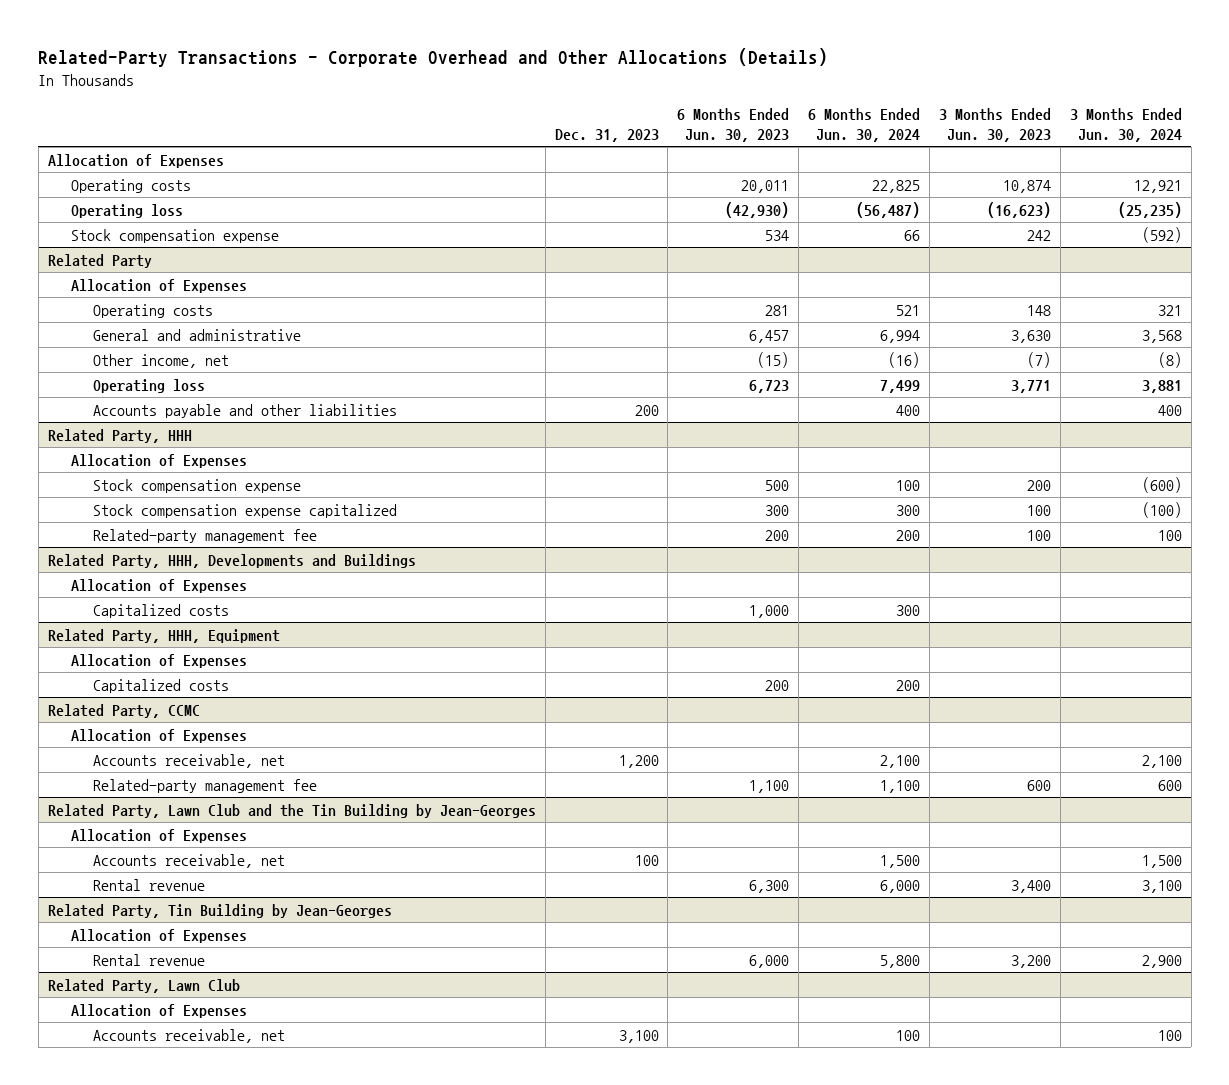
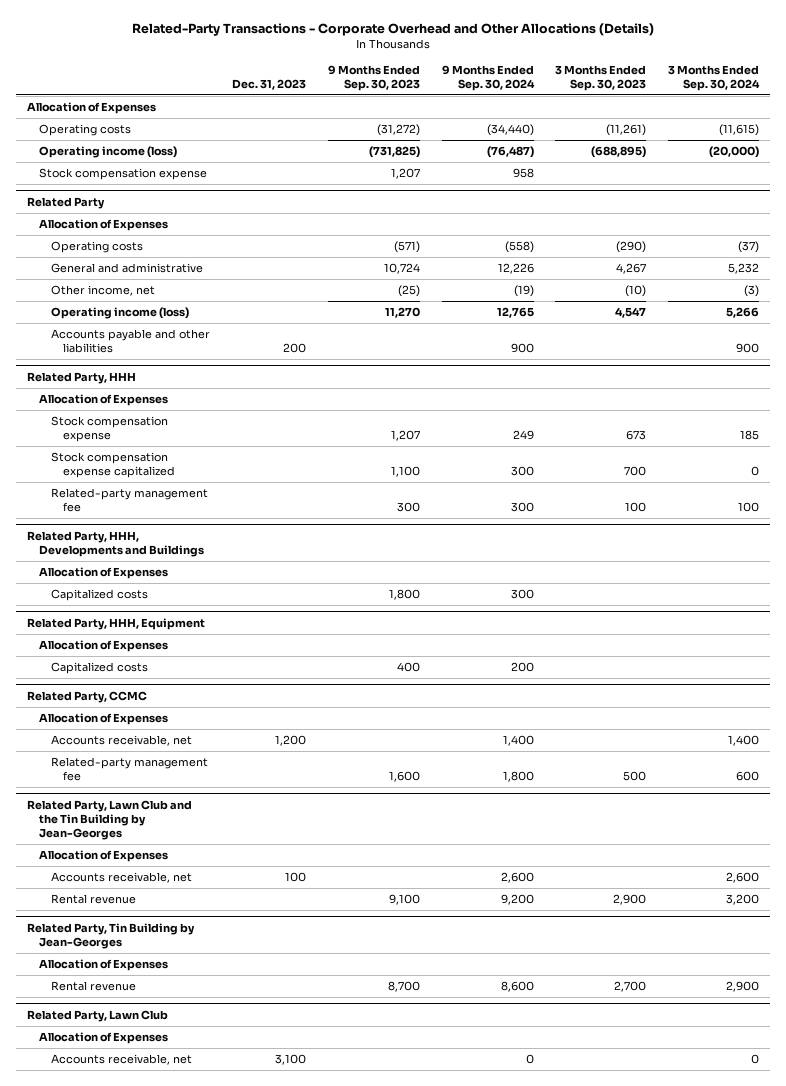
[677,108,790,142] 6 Months Ended Jun. 30, 2023 -> none
[808,108,921,142] 6 Months Ended Jun. 30, 2024 -> none
[938,108,1051,142] 3 Months Ended Jun. 30, 2023 -> none
[1069,108,1182,142] 3 Months Ended Jun. 30, 2024 -> none
none -> [327,64,420,91] 9 Months Ended Sep. 30, 2023
none -> [441,64,535,91] 9 Months Ended Sep. 30, 2024
none -> [555,64,647,91] 3 Months Ended Sep. 30, 2023
none -> [668,64,761,91] 3 Months Ended Sep. 30, 2024
[70,203,183,218] Operating loss -> [38,146,177,159] Operating income (loss)
[93,378,206,393] Operating loss -> [51,307,190,320] Operating income (loss)

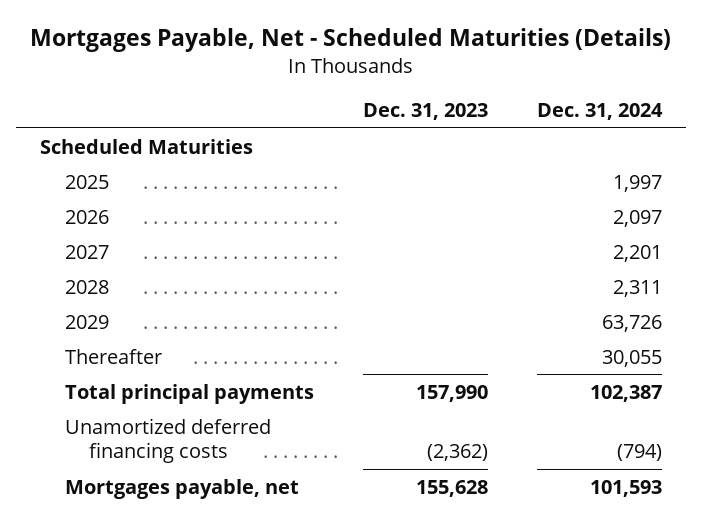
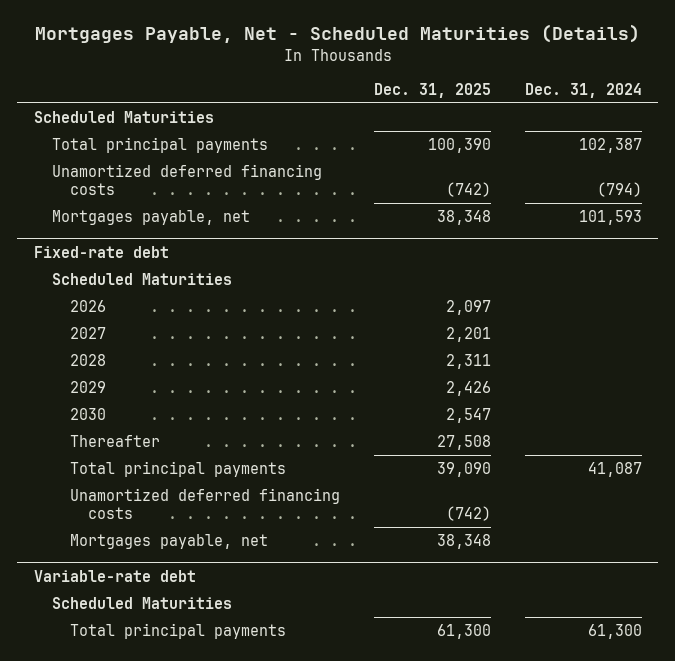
[362,102,488,120] Dec. 31, 2023 -> none
none -> [373,82,491,98] Dec. 31, 2025
[64,174,109,189] 2025 -> none
[64,209,109,224] 2026 -> none
[64,244,109,259] 2027 -> none
[64,279,109,294] 2028 -> none
[64,314,109,329] 2029 -> none
[64,348,162,364] Thereafter -> none
none -> [33,245,169,258] Fixed-rate debt
none -> [51,273,232,286] Scheduled Maturities
none -> [69,300,106,313] 2026
none -> [69,327,106,340] 2027
none -> [69,354,106,367] 2028
none -> [69,381,106,394] 2029
none -> [69,408,106,421] 2030
none -> [69,435,160,448] Thereafter
none -> [69,461,286,478] Total principal payments
none -> [69,488,340,519] Unamortized deferred financing costs
none -> [69,534,268,550] Mortgages payable, net
none -> [33,569,196,582] Variable-rate debt
none -> [51,597,232,610] Scheduled Maturities
none -> [69,623,286,640] Total principal payments

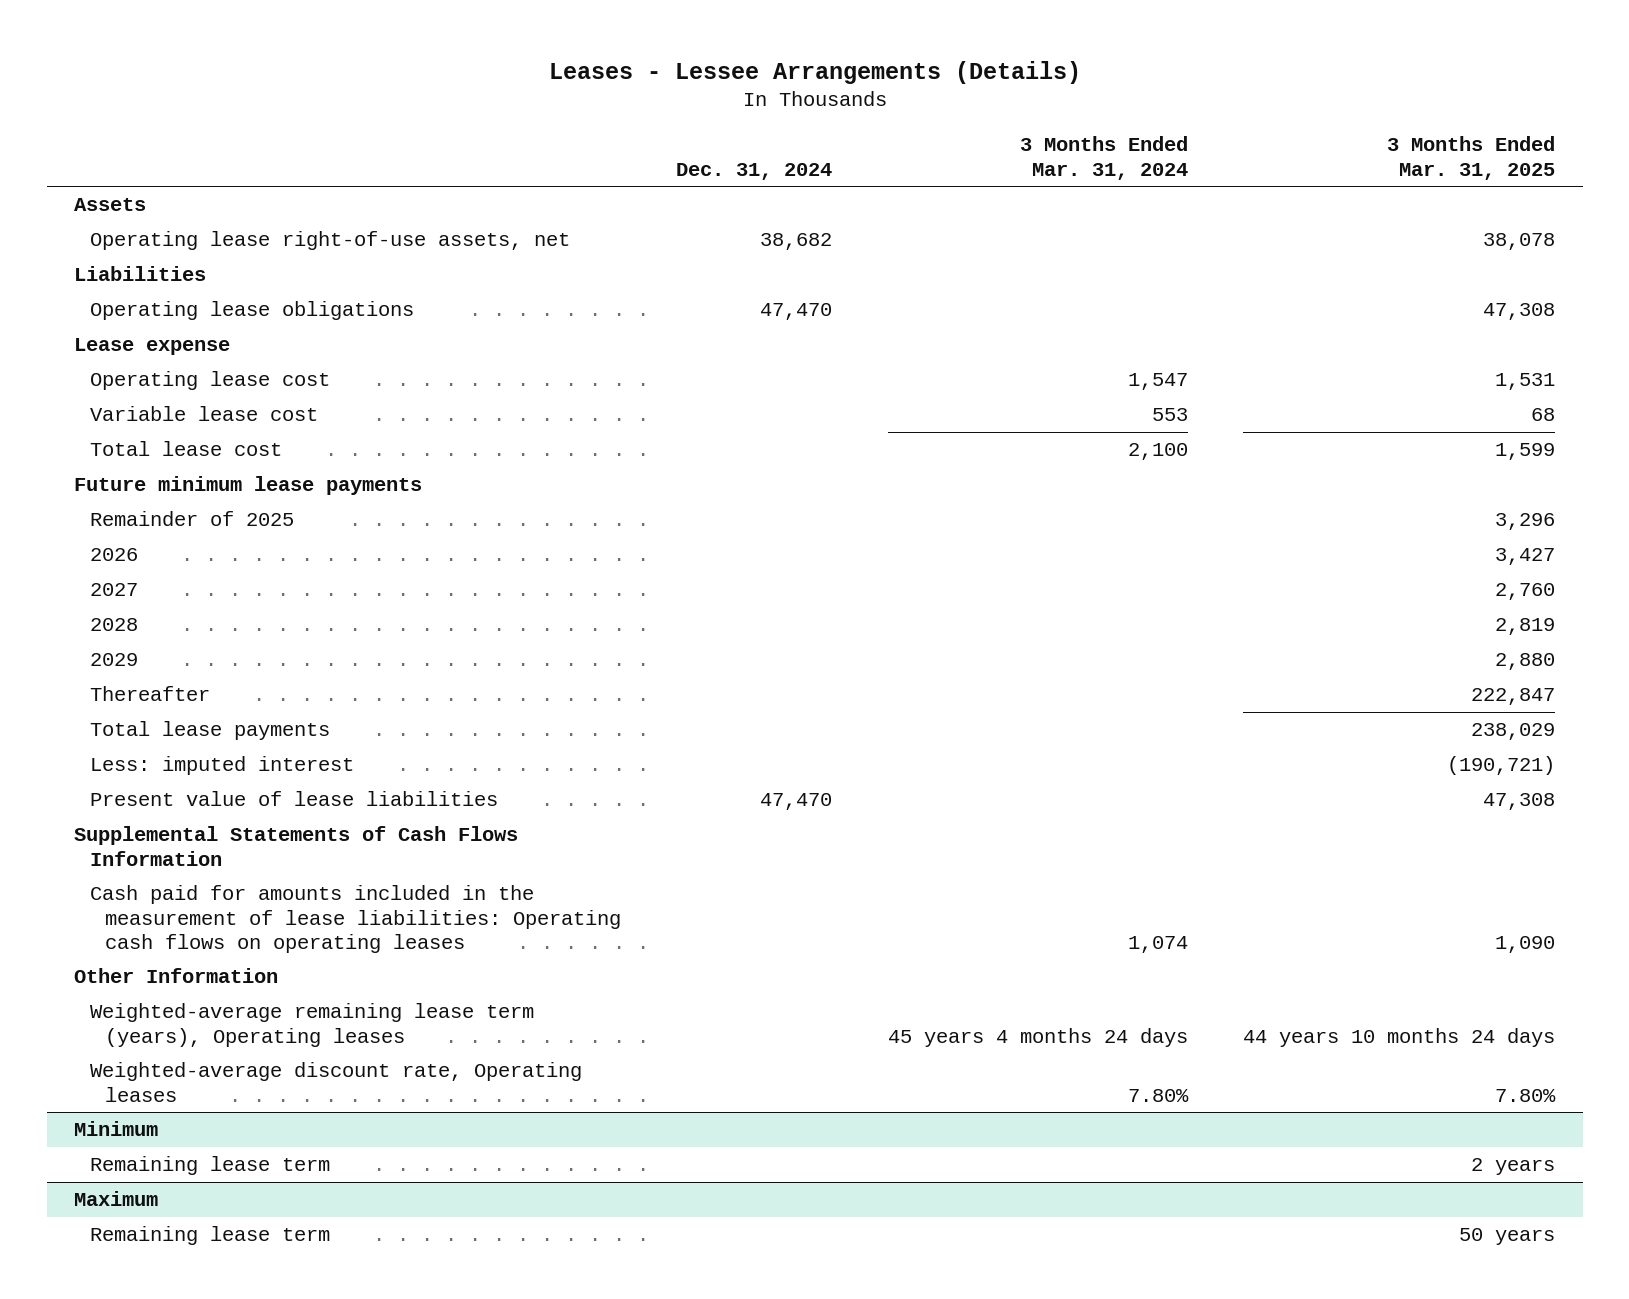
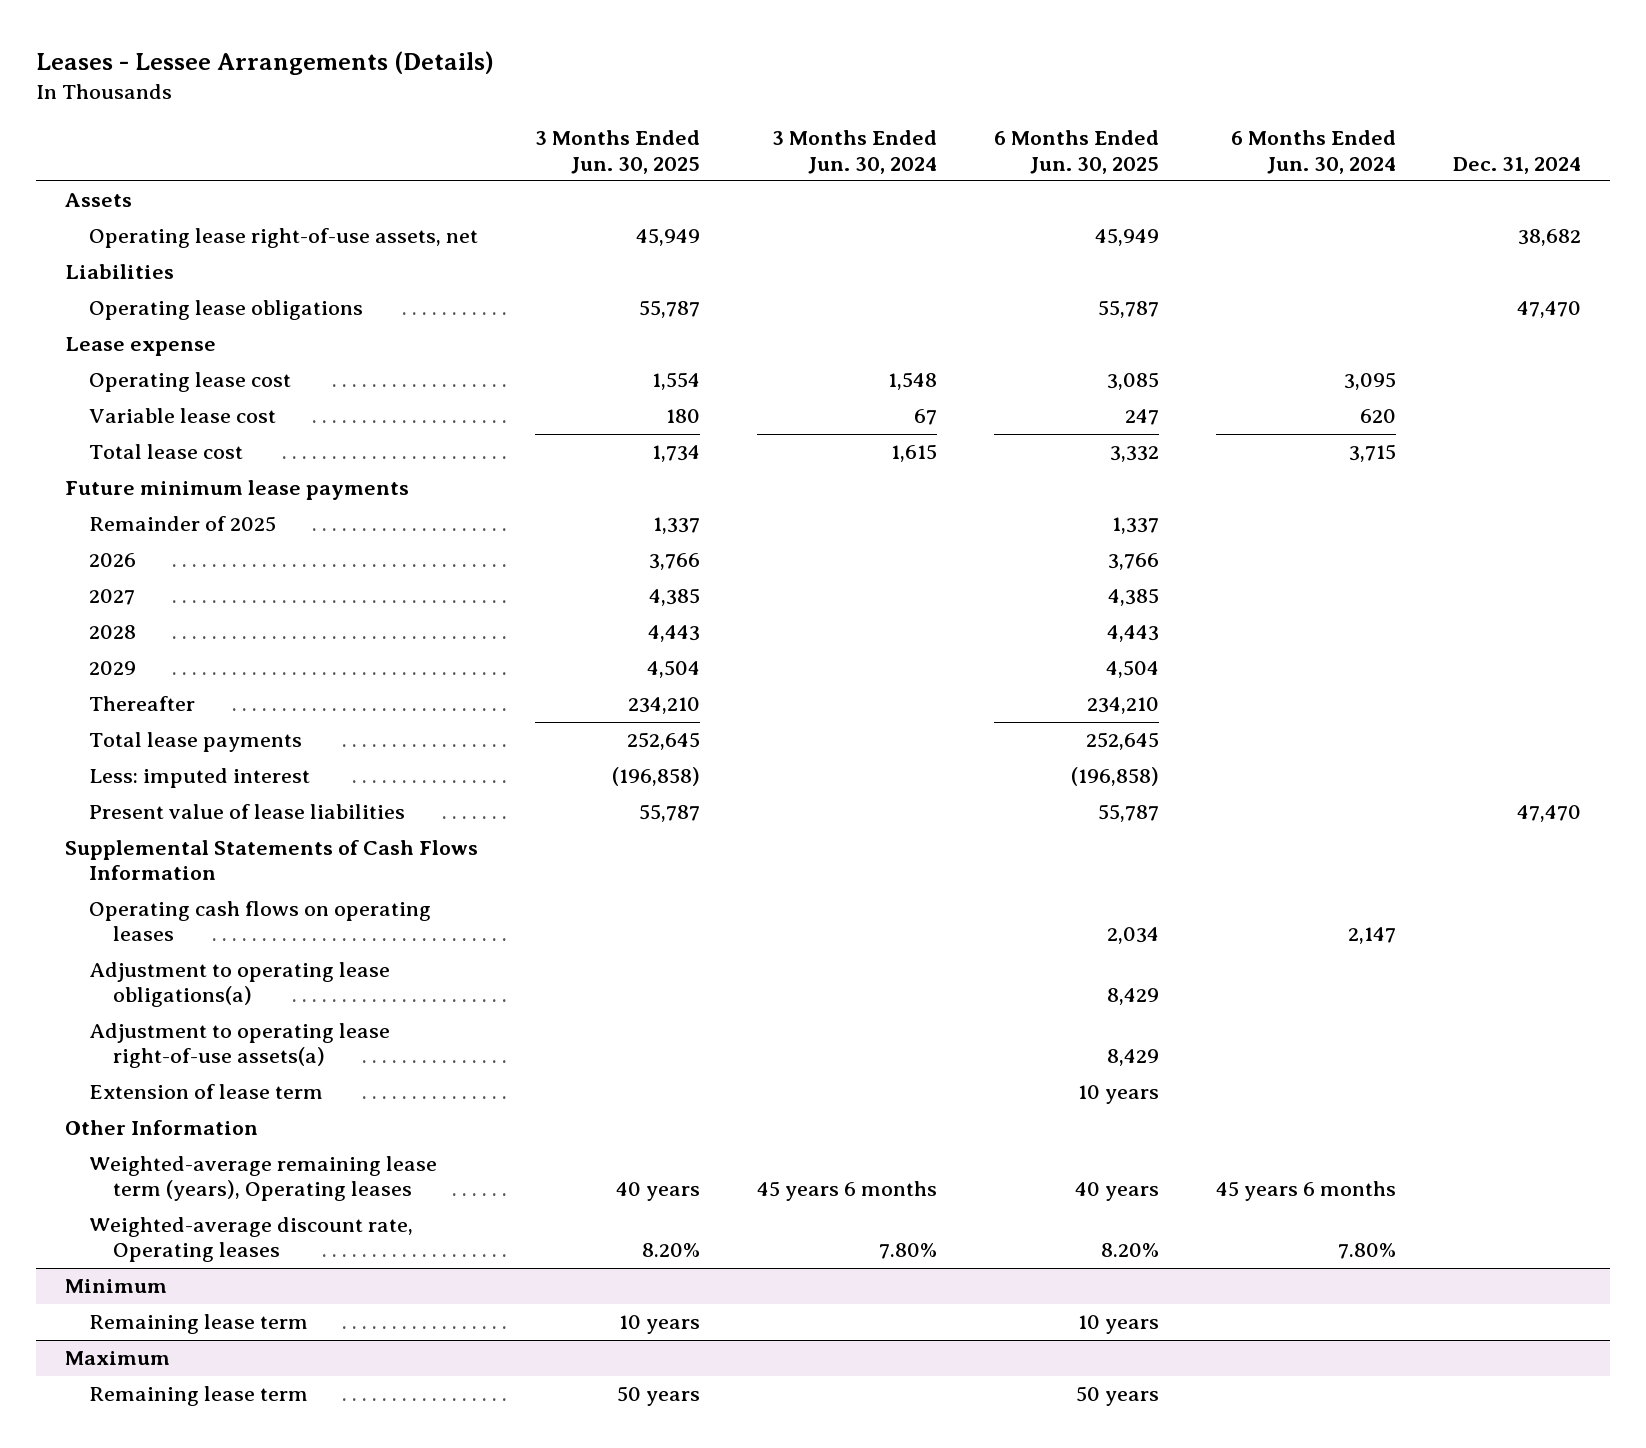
[1019,136,1188,180] 3 Months Ended Mar. 31, 2024 -> none
[1386,136,1555,180] 3 Months Ended Mar. 31, 2025 -> none
none -> [535,130,701,174] 3 Months Ended Jun. 30, 2025
none -> [772,130,938,174] 3 Months Ended Jun. 30, 2024
none -> [994,130,1160,174] 6 Months Ended Jun. 30, 2025
none -> [1231,130,1397,174] 6 Months Ended Jun. 30, 2024
[89,885,621,953] Cash paid for amounts included in the measurement of lease liabilities: Operating cash flows on operating leases -> [89,901,432,942] Operating cash flows on operating leases
none -> [89,962,391,1008] Adjustment to operating lease obligations(a)
none -> [89,1023,391,1069] Adjustment to operating lease right-of-use assets(a)
none -> [89,1084,324,1100] Extension of lease term

